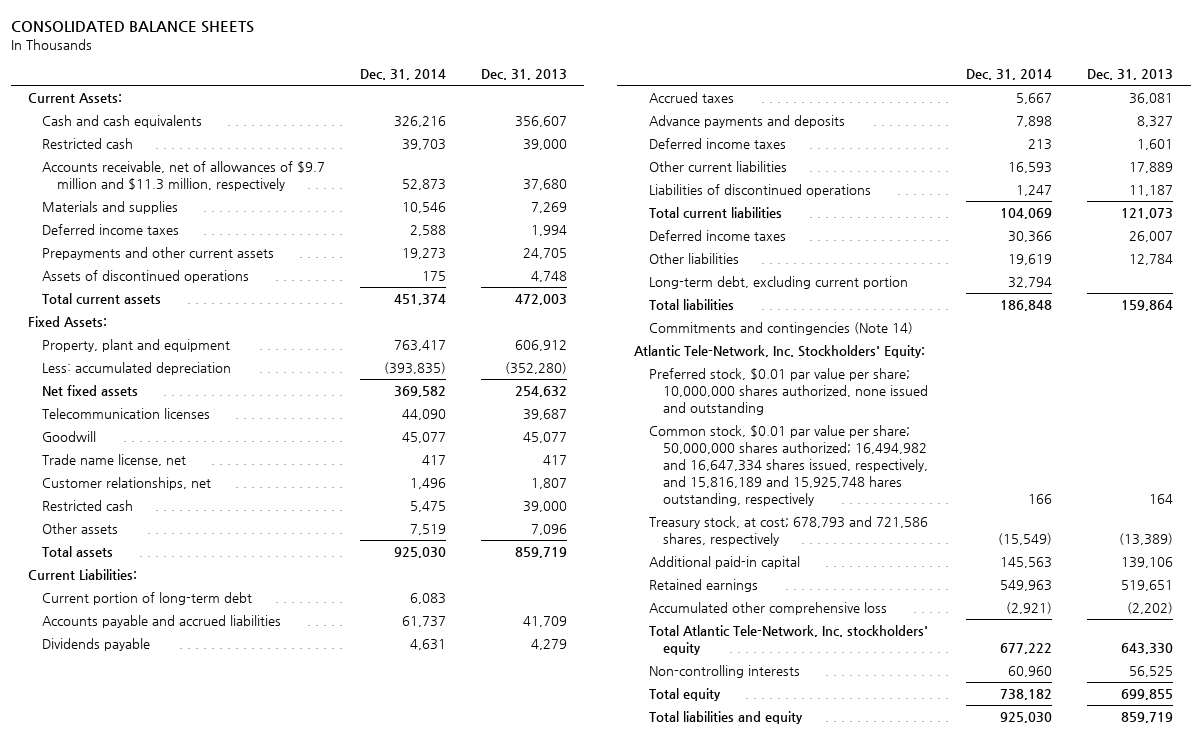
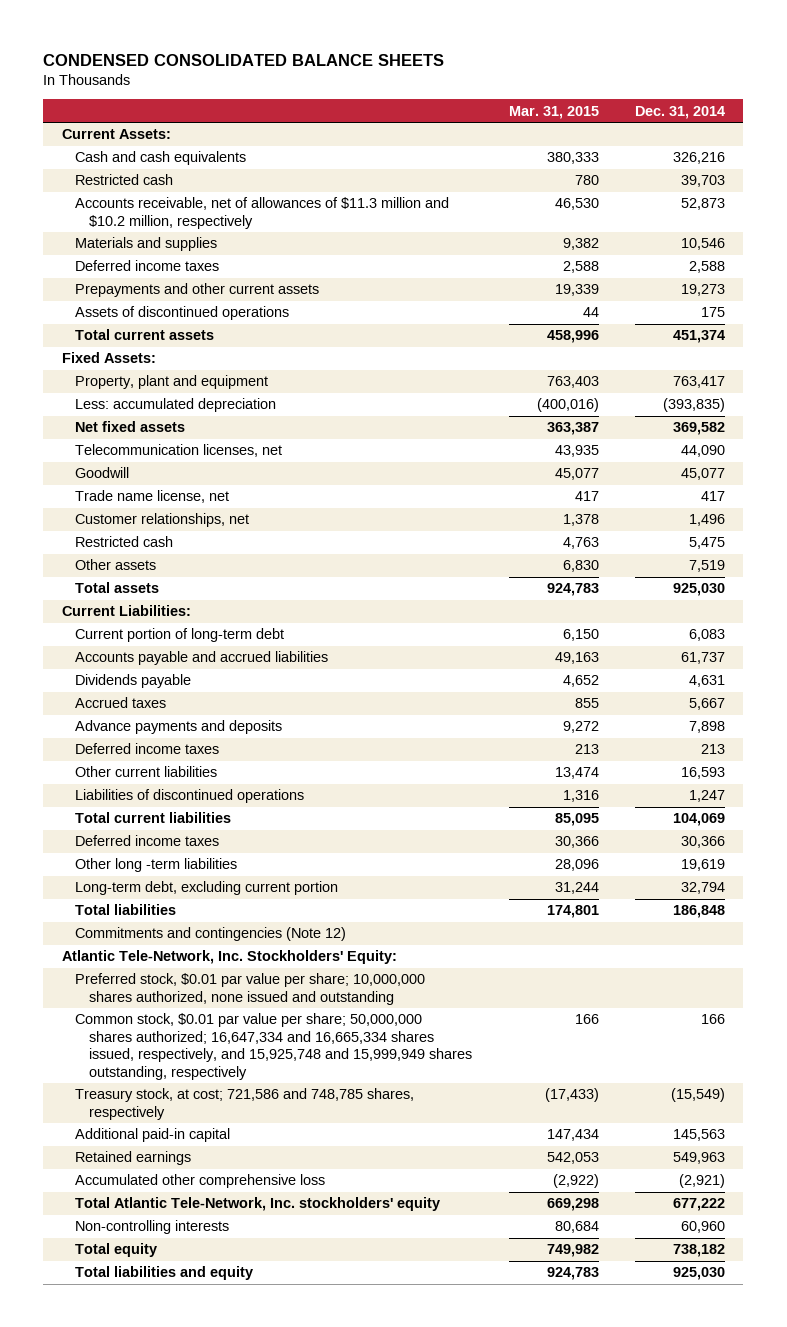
[10,21,254,34] CONSOLIDATED BALANCE SHEETS -> [43,53,445,66] CONDENSED CONSOLIDATED BALANCE SHEETS
[480,69,567,81] Dec. 31, 2013 -> none
none -> [508,105,599,119] Mar. 31, 2015
[42,161,326,192] Accounts receivable, net of allowances of $9.7 million and $11.3 million, respectively -> [75,197,450,229] Accounts receivable, net of allowances of $11.3 million and $10.2 million, respectively
[42,408,211,420] Telecommunication licenses -> [75,444,283,458] Telecommunication licenses, net
[648,253,739,265] Other liabilities -> [75,858,238,873] Other long -term liabilities
[648,322,913,336] Commitments and contingencies (Note 14) -> [75,927,347,942] Commitments and contingencies (Note 12)
[648,425,928,507] Common stock, $0.01 par value per share; 50,000,000 shares authorized; 16,494,982 and 16,647,334 shares issued, respectively, and 15,816,189 and 15,925,748 hares outstanding, respectively -> [75,1013,473,1080] Common stock, $0.01 par value per share; 50,000,000 shares authorized; 16,647,334 and 16,665,334 shares issued, respectively, and 15,925,748 and 15,999,949 shares outstanding, respectively
[648,516,928,547] Treasury stock, at cost; 678,793 and 721,586 shares, respectively -> [75,1088,415,1120] Treasury stock, at cost; 721,586 and 748,785 shares, respectively

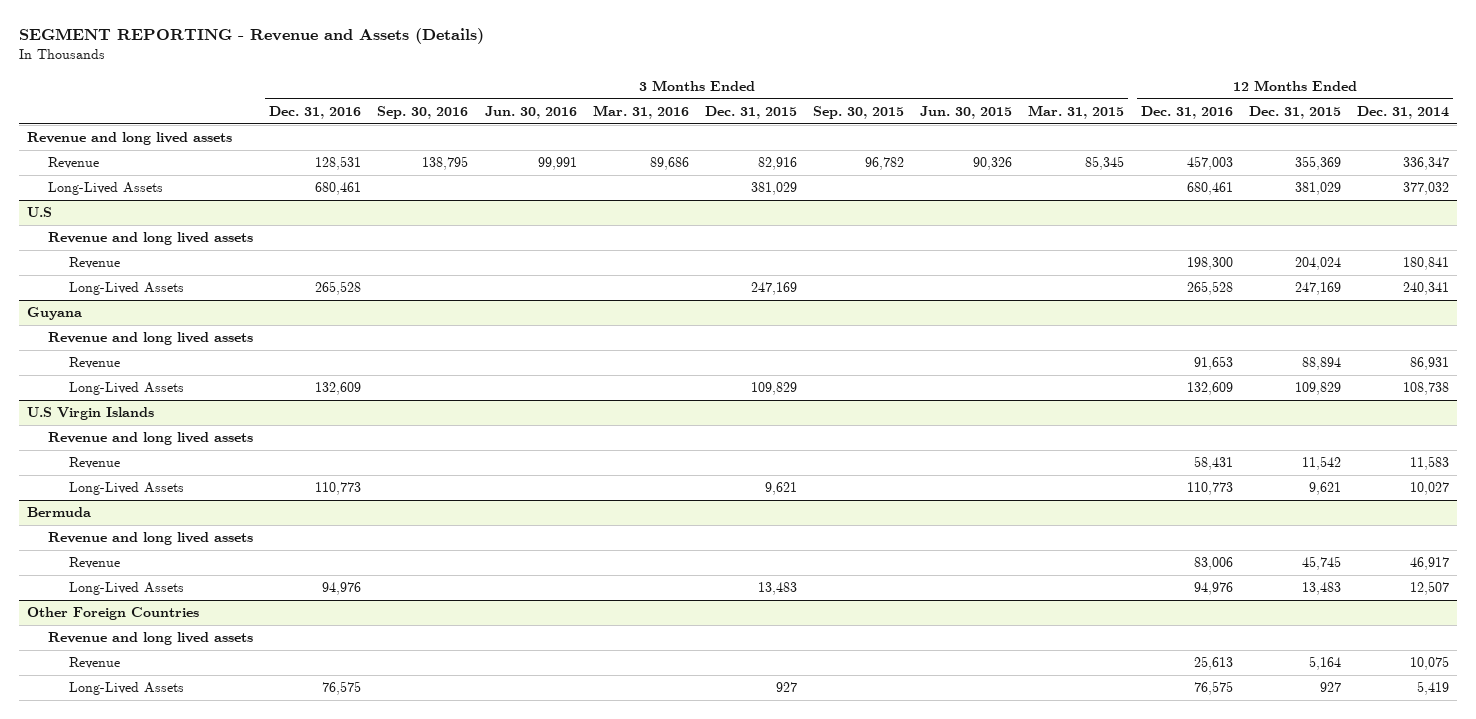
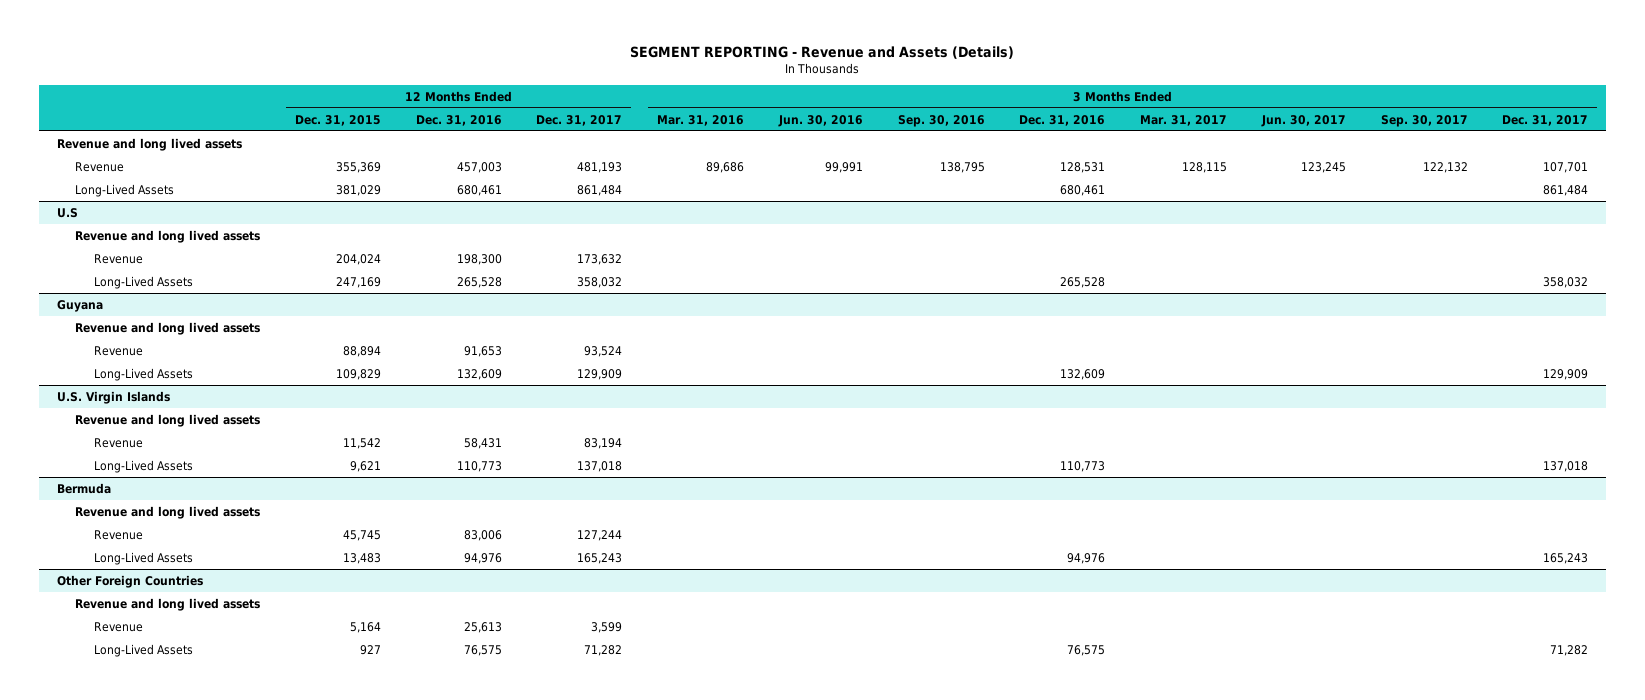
[704,105,797,119] Dec. 31, 2015 -> none
[813,105,905,119] Sep. 30, 2015 -> none
[920,105,1013,119] Jun. 30, 2015 -> none
[1028,104,1125,119] Mar. 31, 2015 -> none
[1356,105,1449,119] Dec. 31, 2014 -> none
none -> [536,114,623,126] Dec. 31, 2017
none -> [1140,114,1228,126] Mar. 31, 2017
none -> [1260,114,1346,127] Jun. 30, 2017
none -> [1380,114,1468,127] Sep. 30, 2017
none -> [1502,114,1589,126] Dec. 31, 2017
[26,407,154,421] U.S Virgin Islands -> [56,390,170,404] U.S. Virgin Islands

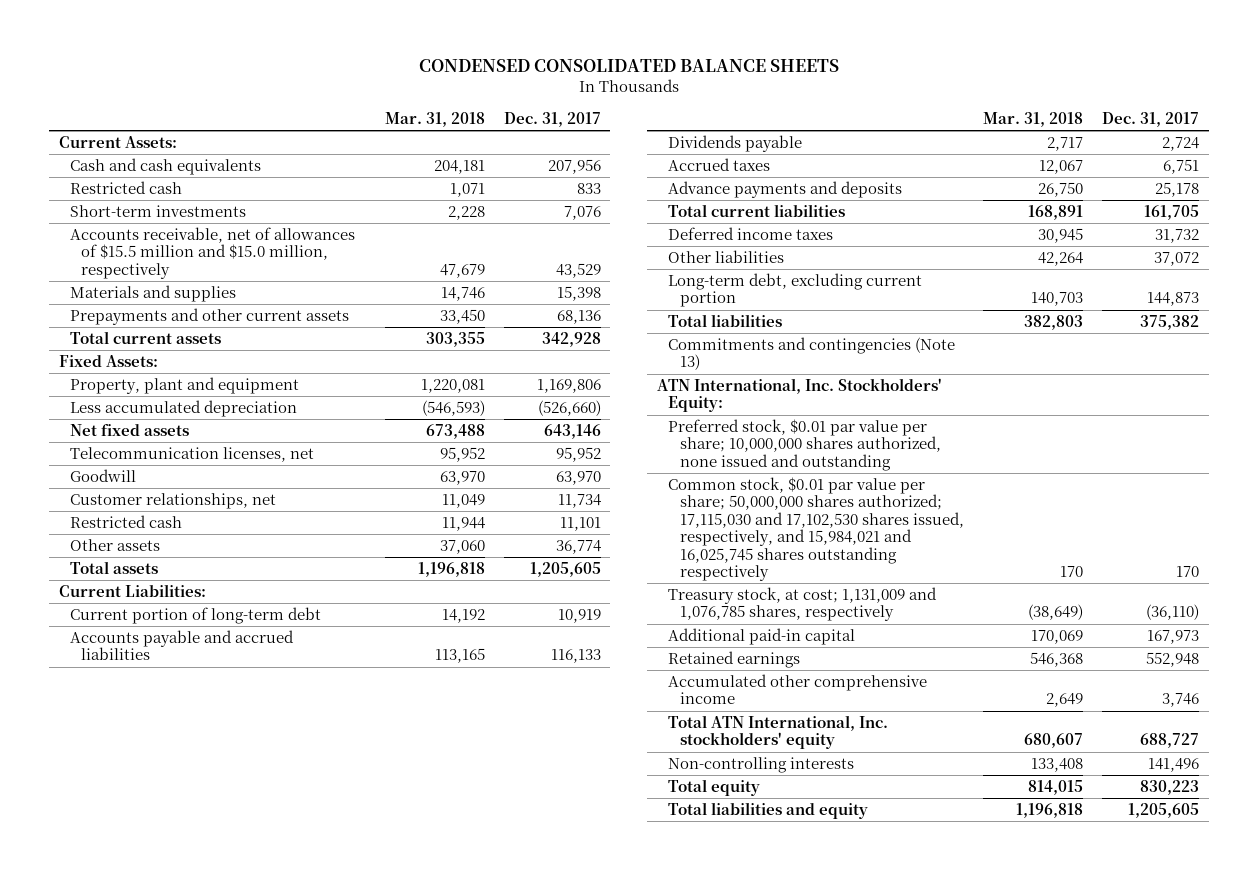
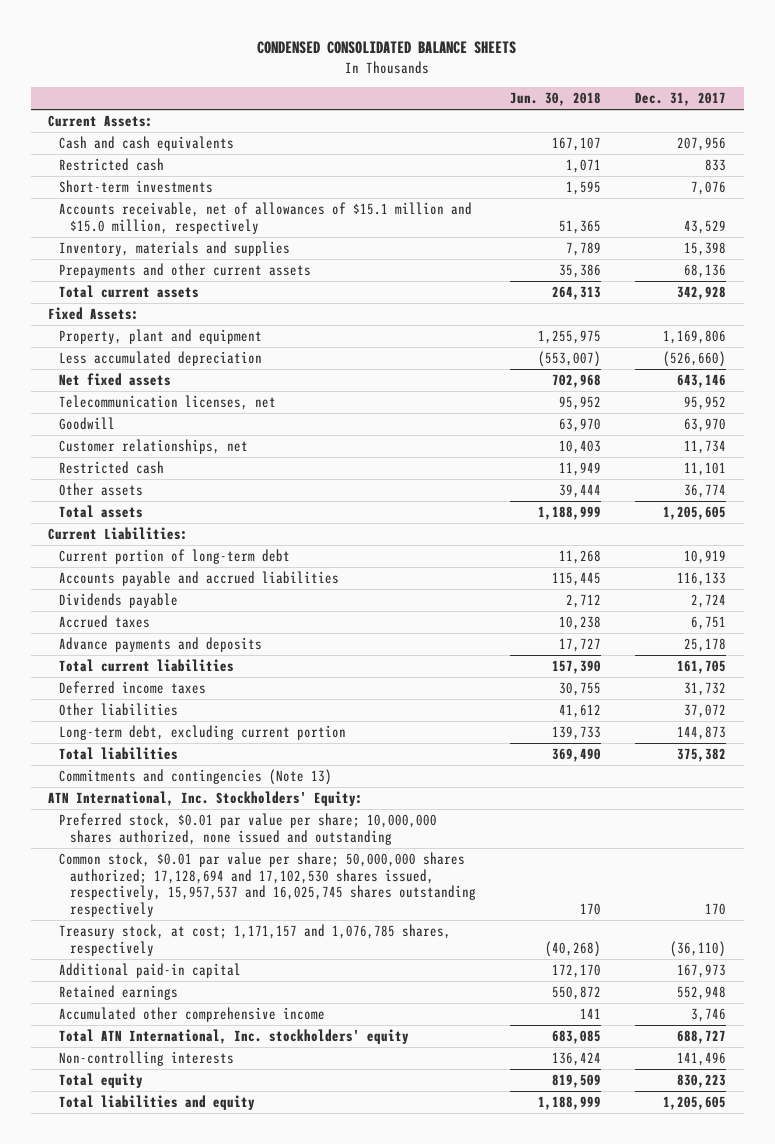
[384,111,485,127] Mar. 31, 2018 -> none
none -> [510,92,602,107] Jun. 30, 2018
[70,226,356,279] Accounts receivable, net of allowances of $15.5 million and $15.0 million, respectively -> [59,202,473,234] Accounts receivable, net of allowances of $15.1 million and $15.0 million, respectively
[70,284,237,302] Materials and supplies -> [59,241,291,257] Inventory, materials and supplies
[668,476,964,582] Common stock, $0.01 par value per share; 50,000,000 shares authorized; 17,115,030 and 17,102,530 shares issued, respectively, and 15,984,021 and 16,025,745 shares outstanding respectively -> [59,852,477,918] Common stock, $0.01 par value per share; 50,000,000 shares authorized; 17,128,694 and 17,102,530 shares issued, respectively, 15,957,537 and 16,025,745 shares outstanding respectively
[668,586,938,622] Treasury stock, at cost; 1,131,009 and 1,076,785 shares, respectively -> [59,924,452,956] Treasury stock, at cost; 1,171,157 and 1,076,785 shares, respectively

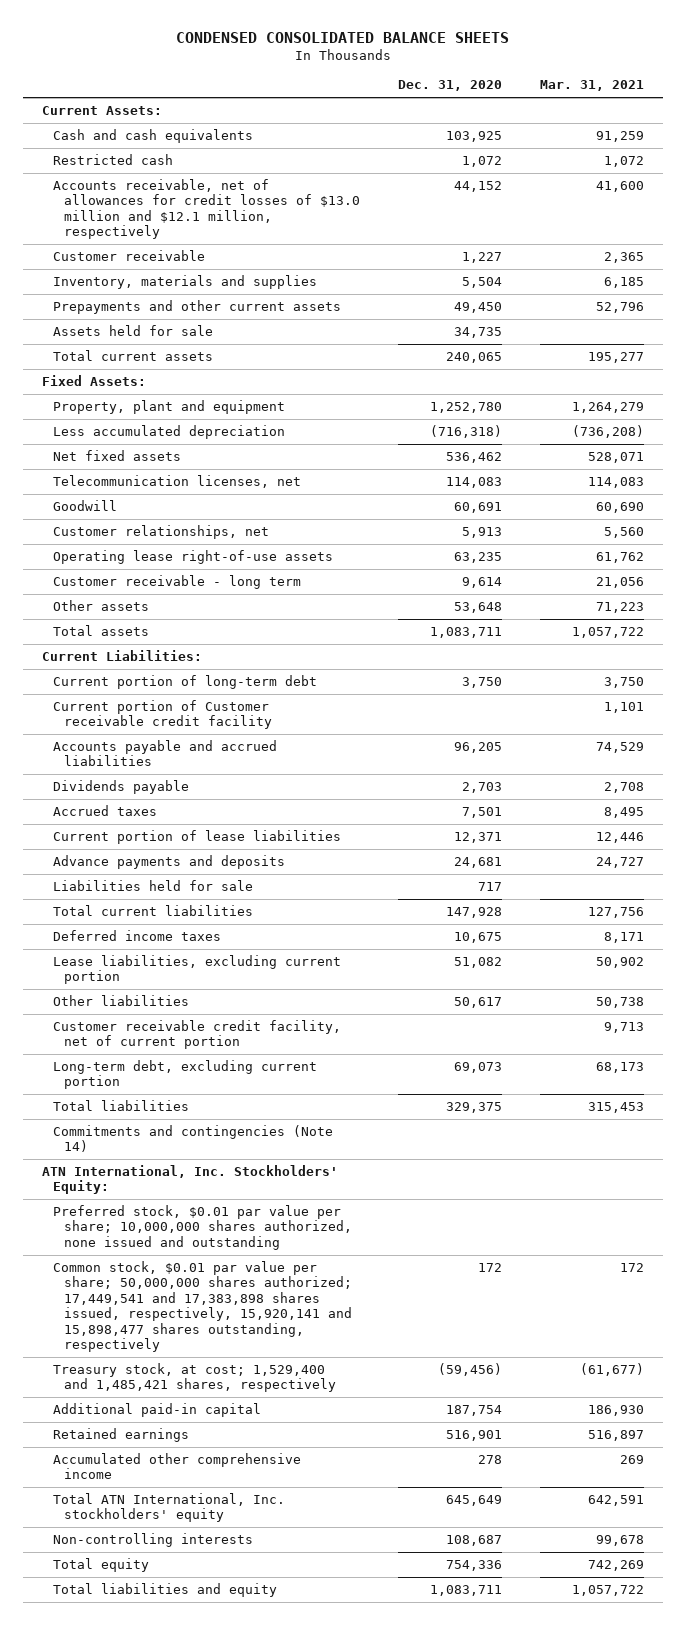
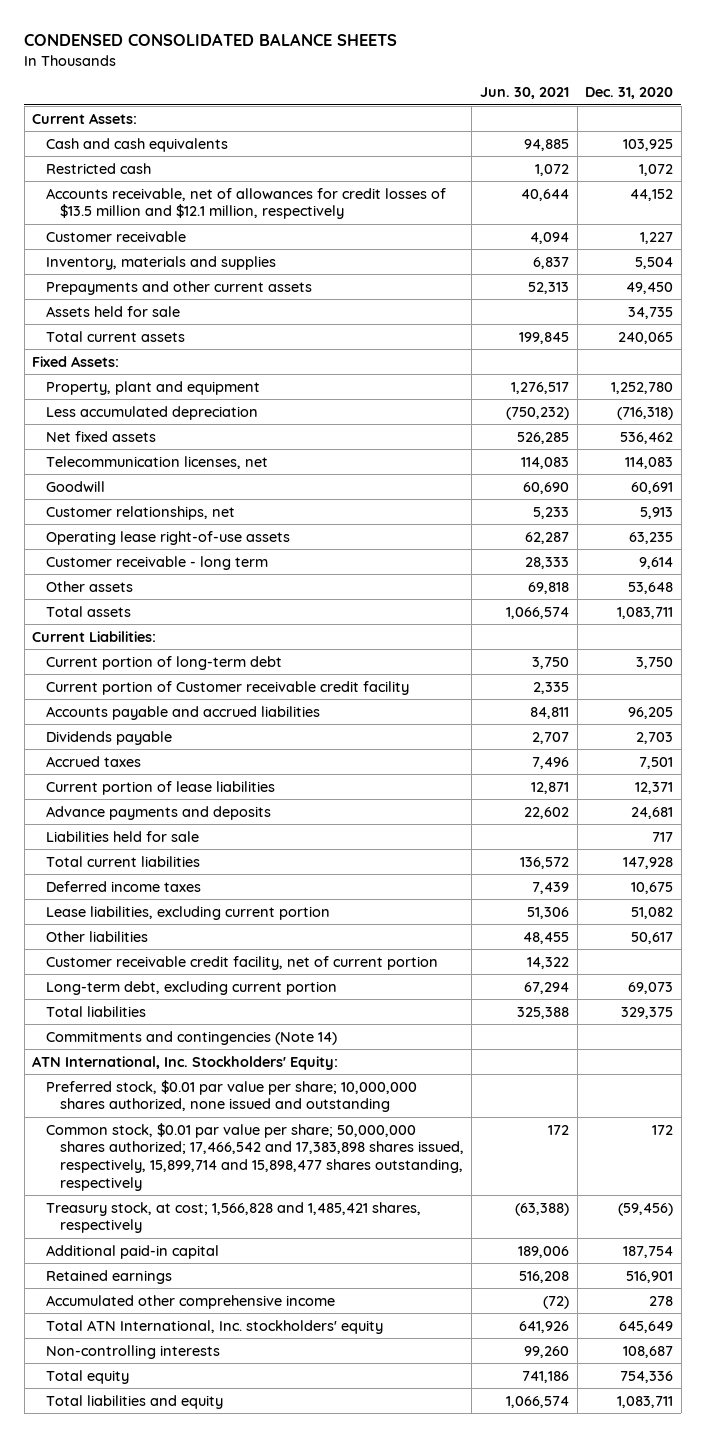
[539,80,644,92] Mar. 31, 2021 -> none
none -> [480,87,570,100] Jun. 30, 2021
[53,178,361,240] Accounts receivable, net of allowances for credit losses of $13.0 million and $12.1 million, respectively -> [46,187,447,220] Accounts receivable, net of allowances for credit losses of $13.5 million and $12.1 million, respectively
[53,1260,353,1353] Common stock, $0.01 par value per share; 50,000,000 shares authorized; 17,449,541 and 17,383,898 shares issued, respectively, 15,920,141 and 15,898,477 shares outstanding, respectively -> [46,1122,464,1192] Common stock, $0.01 par value per share; 50,000,000 shares authorized; 17,466,542 and 17,383,898 shares issued, respectively, 15,899,714 and 15,898,477 shares outstanding, respectively
[53,1362,337,1393] Treasury stock, at cost; 1,529,400 and 1,485,421 shares, respectively -> [46,1201,422,1234] Treasury stock, at cost; 1,566,828 and 1,485,421 shares, respectively

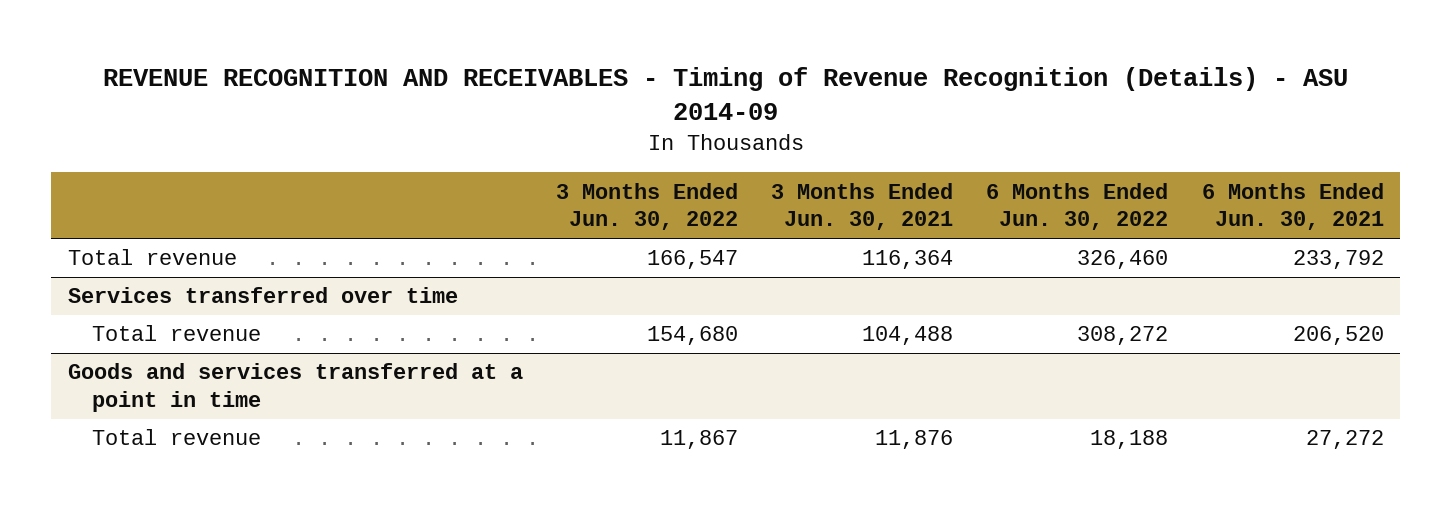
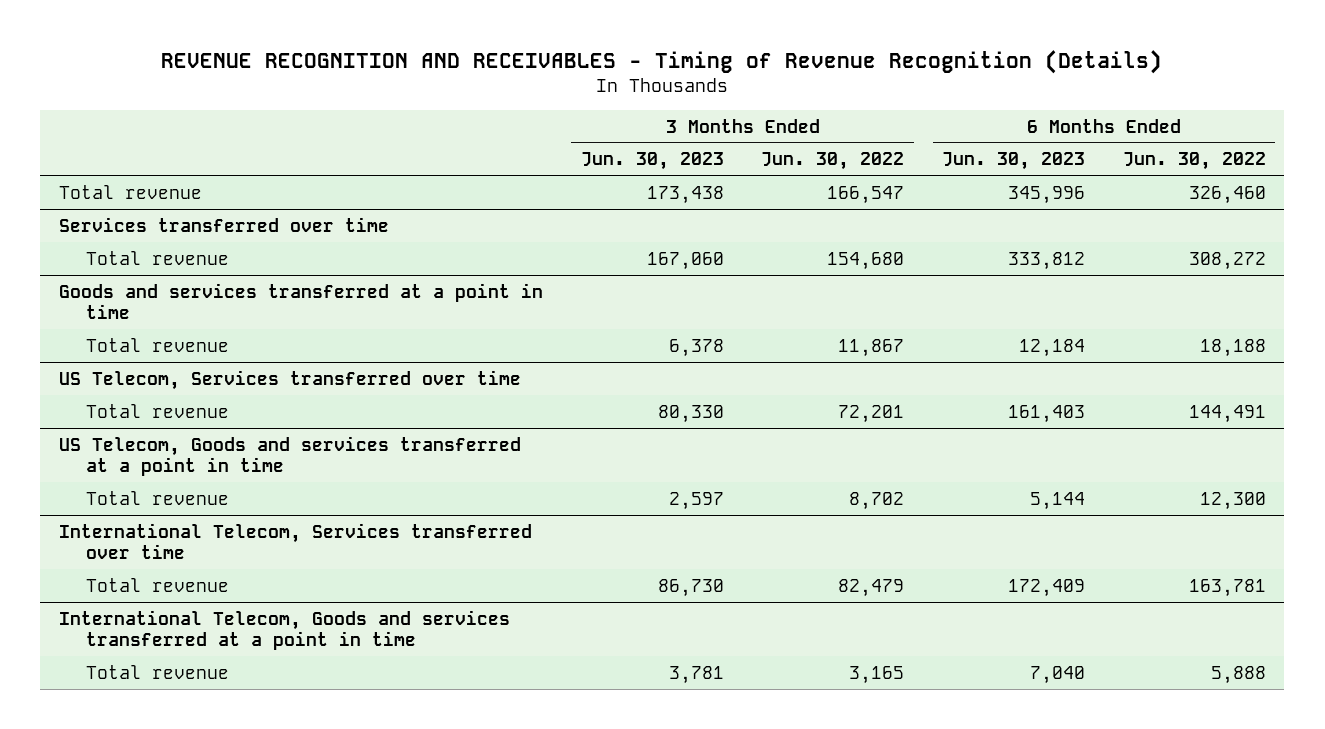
[102,66,1348,121] REVENUE RECOGNITION AND RECEIVABLES - Timing of Revenue Recognition (Details) - ASU 2014-09 -> [161,50,1163,75] REVENUE RECOGNITION AND RECEIVABLES - Timing of Revenue Recognition (Details)
[771,182,954,231] 3 Months Ended Jun. 30, 2021 -> none
[1201,182,1384,231] 6 Months Ended Jun. 30, 2021 -> none
none -> [580,152,724,171] Jun. 30, 2023
none -> [941,152,1085,171] Jun. 30, 2023
none -> [59,369,522,390] US Telecom, Services transferred over time
none -> [86,403,230,418] Total revenue
none -> [59,435,522,476] US Telecom, Goods and services transferred at a point in time
none -> [86,490,230,505] Total revenue
none -> [59,522,533,559] International Telecom, Services transferred over time
none -> [86,577,230,592] Total revenue
none -> [59,609,511,650] International Telecom, Goods and services transferred at a point in time
none -> [86,664,230,679] Total revenue

